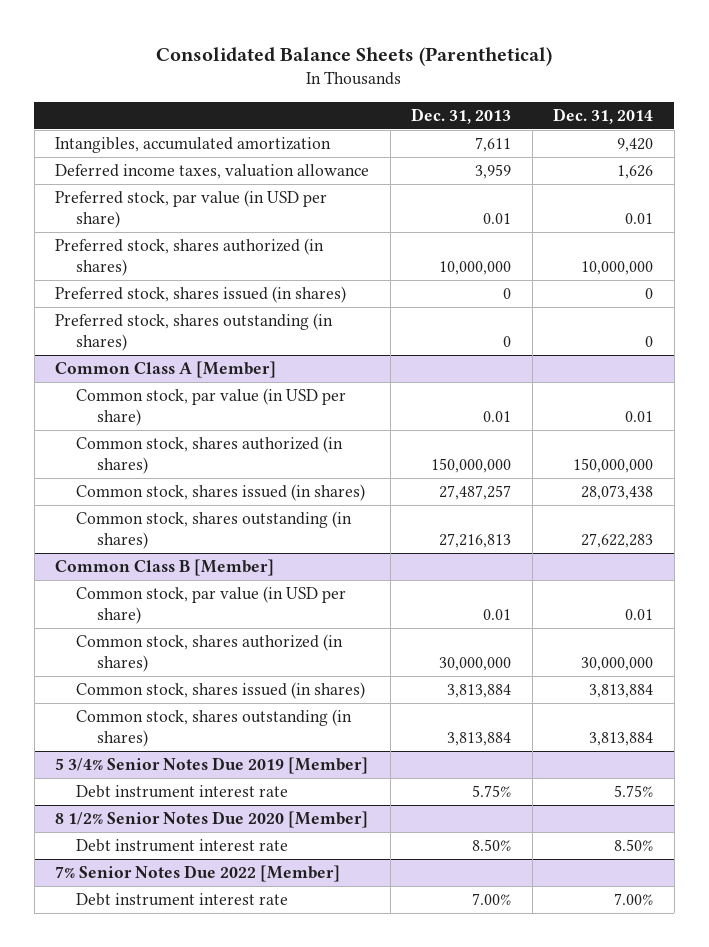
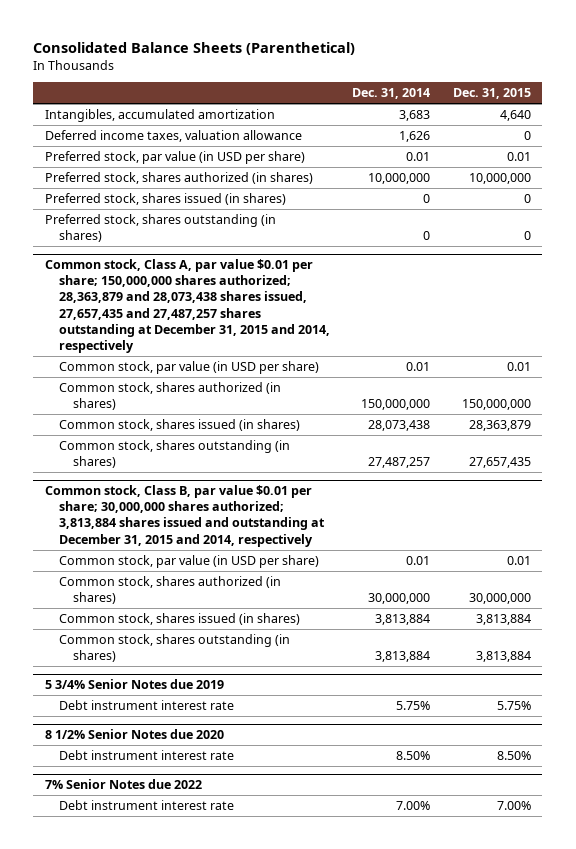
[411,107,512,124] Dec. 31, 2013 -> none
none -> [453,88,532,100] Dec. 31, 2015
[617,138,654,153] 9,420 -> [399,110,431,122] 3,683
[55,361,277,379] Common Class A [Member] -> [44,259,330,353] Common stock, Class A, par value $0.01 per share; 150,000,000 shares authorized; 28,363,879 and 28,073,438 shares issued, 27,657,435 and 27,487,257 shares outstanding at December 31, 2015 and 2014, respectively
[581,532,654,548] 27,622,283 -> [368,457,431,469] 27,487,257
[55,559,275,577] Common Class B [Member] -> [44,485,325,547] Common stock, Class B, par value $0.01 per share; 30,000,000 shares authorized; 3,813,884 shares issued and outstanding at December 31, 2015 and 2014, respectively
[55,757,369,775] 5 3/4% Senior Notes Due 2019 [Member] -> [44,679,224,690] 5 3/4% Senior Notes due 2019
[55,811,369,829] 8 1/2% Senior Notes Due 2020 [Member] -> [44,729,224,740] 8 1/2% Senior Notes due 2020
[55,865,341,883] 7% Senior Notes Due 2022 [Member] -> [44,779,202,790] 7% Senior Notes due 2022

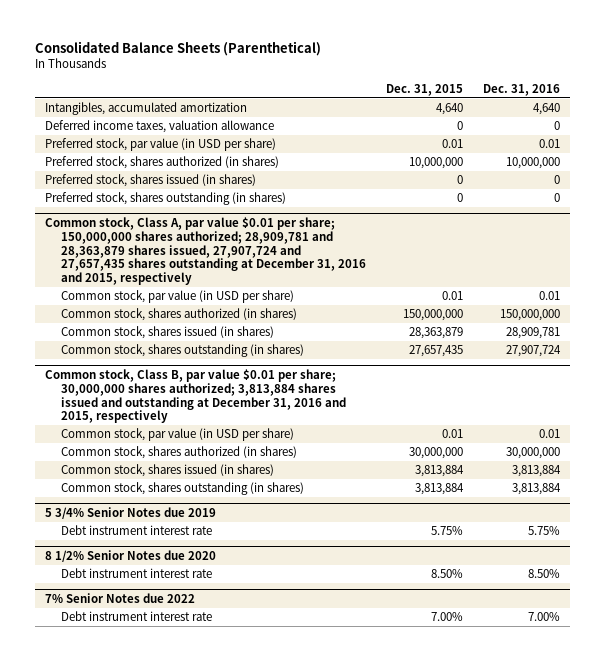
[352,88,431,100] Dec. 31, 2014 -> none
none -> [483,83,561,96] Dec. 31, 2016
[44,259,330,353] Common stock, Class A, par value $0.01 per share; 150,000,000 shares authorized; 28,363,879 and 28,073,438 shares issued, 27,657,435 and 27,487,257 shares outstanding at December 31, 2015 and 2014, respectively -> [45,217,367,286] Common stock, Class A, par value $0.01 per share; 150,000,000 shares authorized; 28,909,781 and 28,363,879 shares issued, 27,907,724 and 27,657,435 shares outstanding at December 31, 2016 and 2015, respectively
[44,485,325,547] Common stock, Class B, par value $0.01 per share; 30,000,000 shares authorized; 3,813,884 shares issued and outstanding at December 31, 2015 and 2014, respectively -> [45,369,347,424] Common stock, Class B, par value $0.01 per share; 30,000,000 shares authorized; 3,813,884 shares issued and outstanding at December 31, 2016 and 2015, respectively

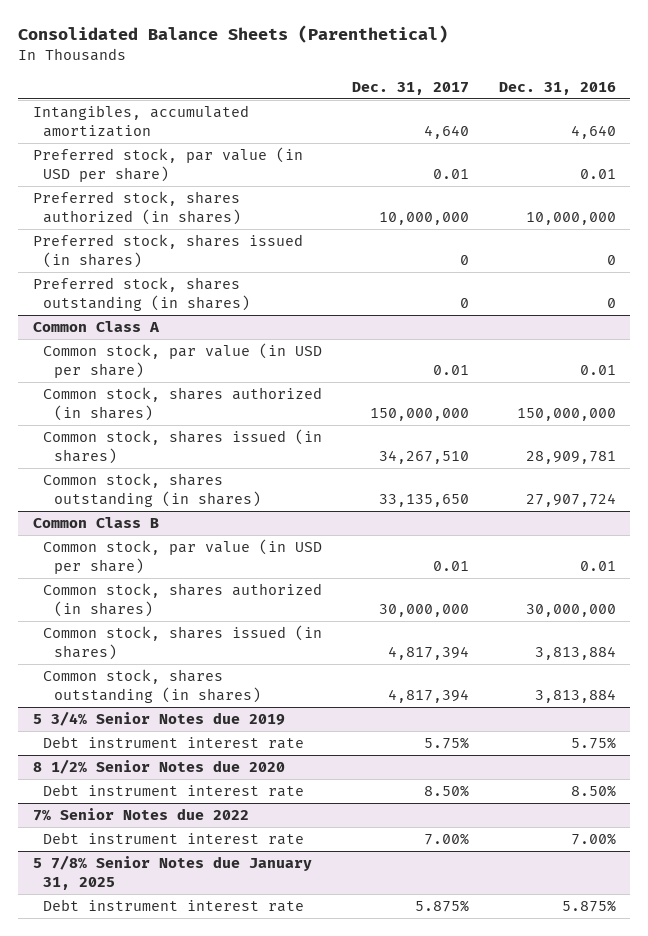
[386,83,464,96] Dec. 31, 2015 -> none
none -> [352,81,470,95] Dec. 31, 2017
[45,120,275,134] Deferred income taxes, valuation allowance -> none
[45,217,367,286] Common stock, Class A, par value $0.01 per share; 150,000,000 shares authorized; 28,909,781 and 28,363,879 shares issued, 27,907,724 and 27,657,435 shares outstanding at December 31, 2016 and 2015, respectively -> [32,321,160,333] Common Class A
[45,369,347,424] Common stock, Class B, par value $0.01 per share; 30,000,000 shares authorized; 3,813,884 shares issued and outstanding at December 31, 2016 and 2015, respectively -> [32,517,159,529] Common Class B
none -> [32,855,312,890] 5 7/8% Senior Notes due January 31, 2025
none -> [43,899,305,913] Debt instrument interest rate

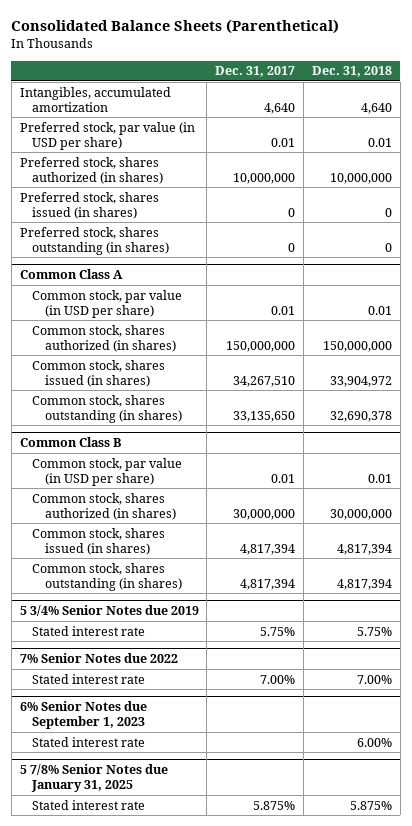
[498,81,616,95] Dec. 31, 2016 -> none
none -> [312,66,393,78] Dec. 31, 2018
[32,759,285,775] 8 1/2% Senior Notes due 2020 -> none
[43,784,305,798] Debt instrument interest rate -> none
[43,736,305,750] Debt instrument interest rate -> [32,625,146,636] Stated interest rate
[43,832,305,846] Debt instrument interest rate -> [32,673,146,684] Stated interest rate
none -> [19,701,147,730] 6% Senior Notes due September 1, 2023
none -> [32,736,146,747] Stated interest rate
[43,899,305,913] Debt instrument interest rate -> [32,799,146,810] Stated interest rate

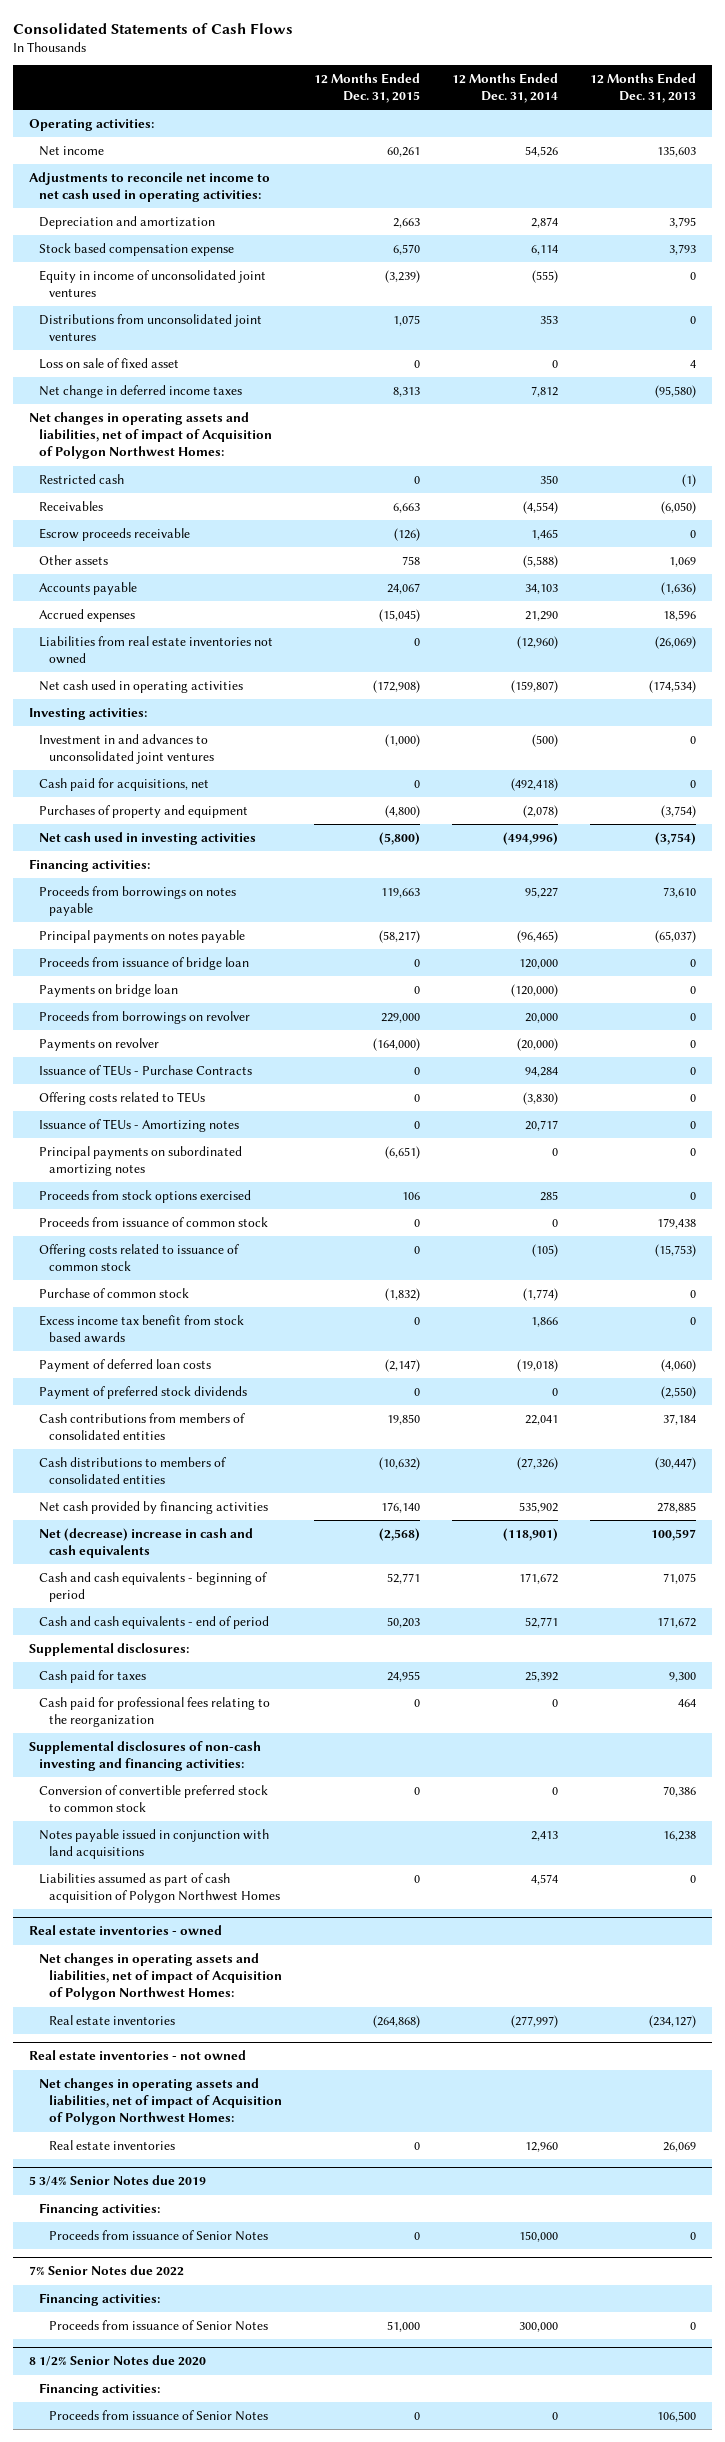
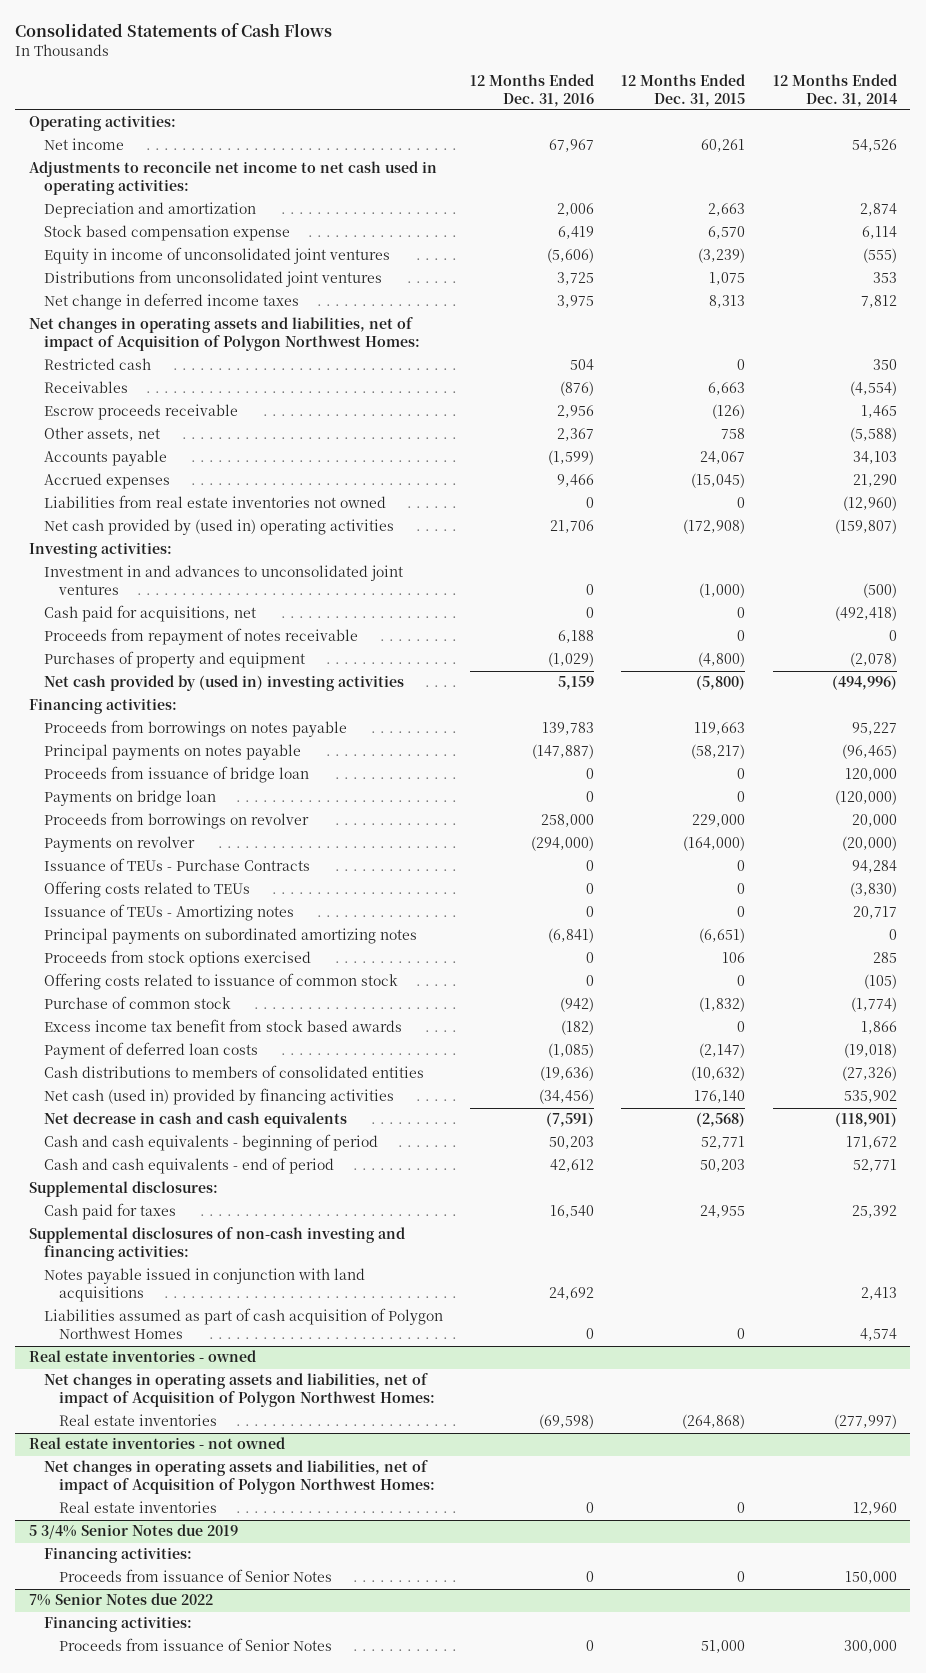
[589,72,696,104] 12 Months Ended Dec. 31, 2013 -> none
none -> [470,73,595,107] 12 Months Ended Dec. 31, 2016
[39,357,180,369] Loss on sale of fixed asset -> none
[39,554,109,565] Other assets -> [43,427,160,442] Other assets, net
[39,679,244,693] Net cash used in operating activities -> [43,519,394,536] Net cash provided by (used in) operating activities
none -> [43,628,358,646] Proceeds from repayment of notes receivable
[39,831,257,845] Net cash used in investing activities -> [43,675,404,692] Net cash provided by (used in) investing activities
[39,1216,269,1227] Proceeds from issuance of common stock -> none
[39,1385,248,1399] Payment of preferred stock dividends -> none
[39,1412,246,1441] Cash contributions from members of consolidated entities -> none
[39,1500,269,1514] Net cash provided by financing activities -> [43,1088,394,1106] Net cash (used in) provided by financing activities
[39,1527,254,1559] Net (decrease) increase in cash and cash equivalents -> [43,1112,347,1129] Net decrease in cash and cash equivalents
[39,1696,271,1728] Cash paid for professional fees relating to the reorganization -> none
[39,1784,269,1813] Conversion of convertible preferred stock to common stock -> none
[29,2355,207,2367] 8 1/2% Senior Notes due 2020 -> none
[39,2382,161,2396] Financing activities: -> none
[49,2409,269,2421] Proceeds from issuance of Senior Notes -> none

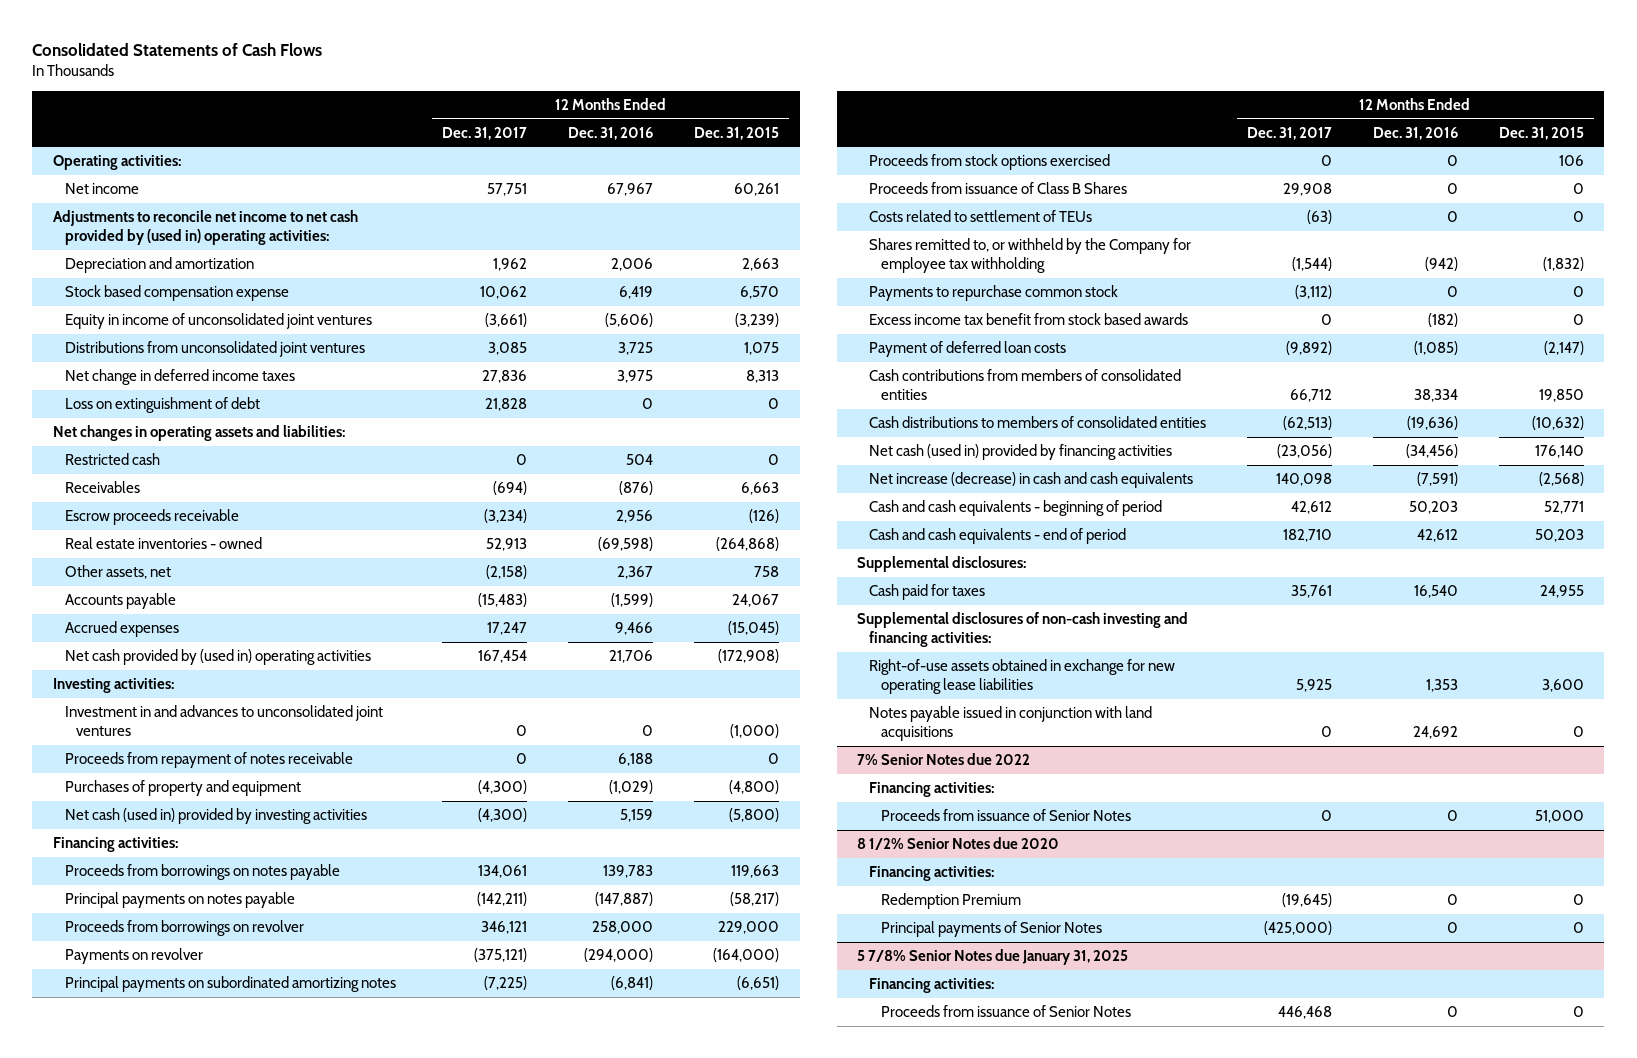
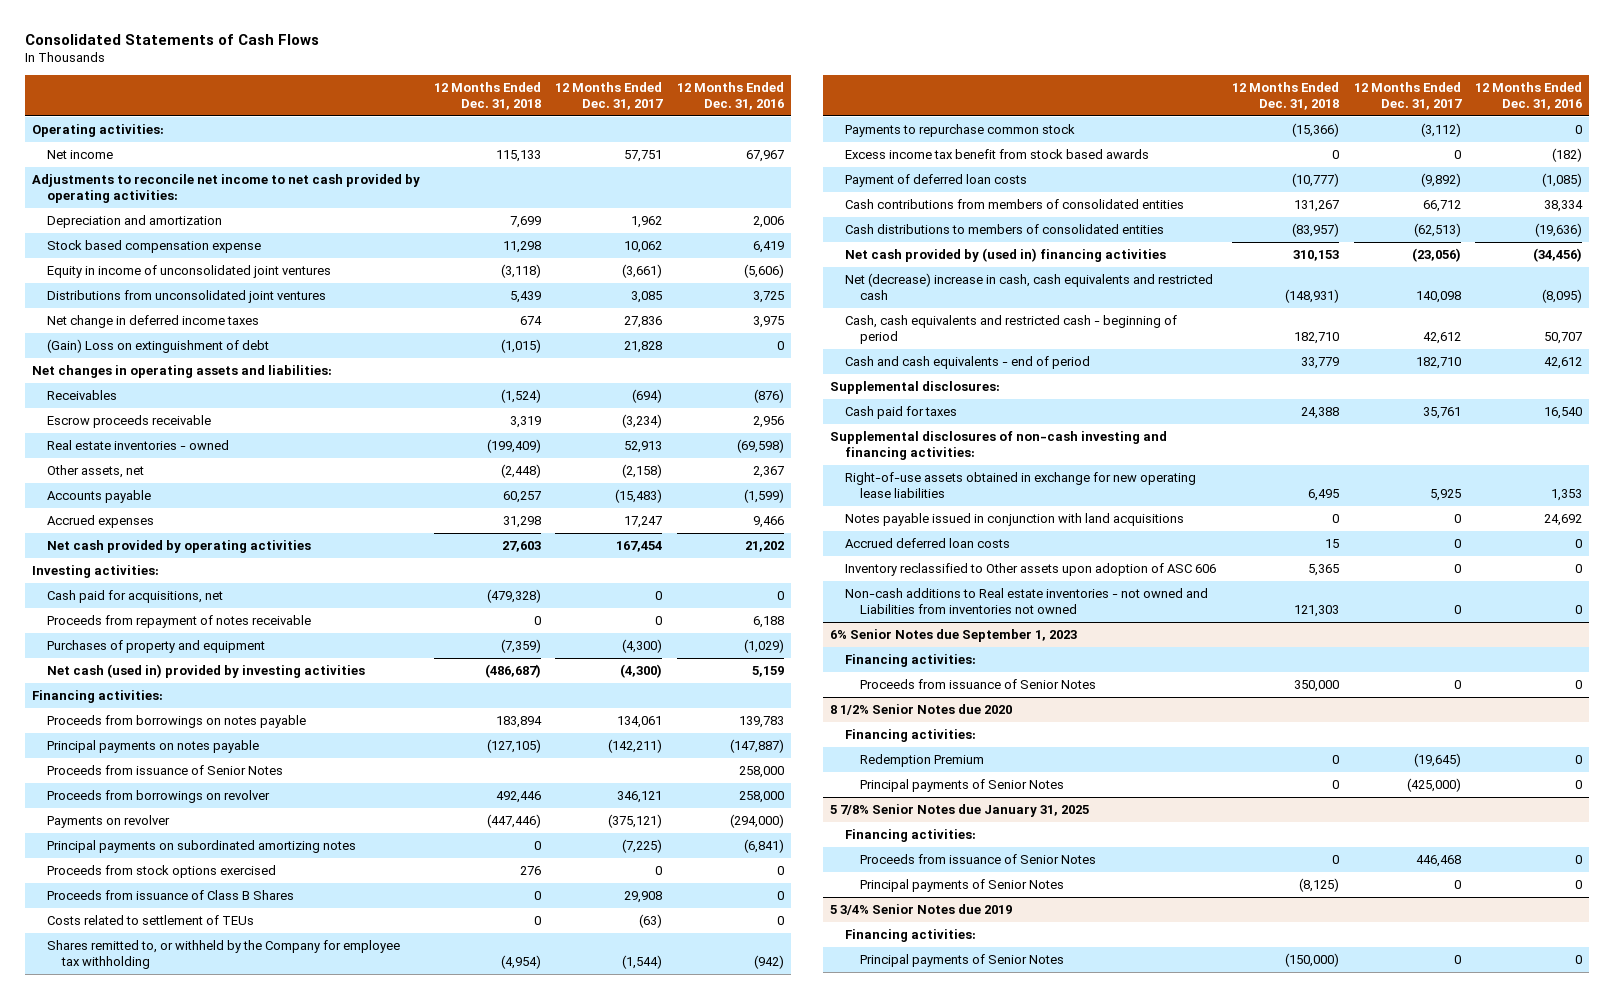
[694,126,780,140] Dec. 31, 2015 -> none
none -> [433,81,541,110] 12 Months Ended Dec. 31, 2018
[52,210,358,246] Adjustments to reconcile net income to net cash provided by (used in) operating activities: -> [31,174,420,203] Adjustments to reconcile net income to net cash provided by operating activities:
[64,397,260,414] Loss on extinguishment of debt -> [46,339,269,354] (Gain) Loss on extinguishment of debt
[64,453,160,466] Restricted cash -> none
[64,649,371,666] Net cash provided by (used in) operating activities -> [46,540,311,554] Net cash provided by operating activities
[609,650,654,664] 21,706 -> [744,541,784,553] 21,202
[64,705,383,737] Investment in and advances to unconsolidated joint ventures -> none
none -> [46,590,223,604] Cash paid for acquisitions, net
none -> [46,765,283,776] Proceeds from issuance of Senior Notes
[869,444,1173,461] Net cash (used in) provided by financing activities -> [845,248,1167,263] Net cash provided by (used in) financing activities
[869,472,1194,489] Net increase (decrease) in cash and cash equivalents -> [845,273,1214,300] Net (decrease) increase in cash, cash equivalents and restricted cash
[1416,472,1458,487] (7,591) -> [1541,288,1582,303] (8,095)
[869,500,1163,517] Cash and cash equivalents - beginning of period -> [845,315,1178,344] Cash, cash equivalents and restricted cash - beginning of period
[1408,501,1458,515] 50,203 -> [1543,331,1582,344] 50,707
[857,753,1031,766] 7% Senior Notes due 2022 -> none
none -> [845,538,1011,549] Accrued deferred loan costs
none -> [845,563,1217,577] Inventory reclassified to Other assets upon adoption of ASC 606
none -> [845,588,1209,614] Non-cash additions to Real estate inventories - not owned and Liabilities from inventories not owned
none -> [830,629,1078,643] 6% Senior Notes due September 1, 2023
none -> [860,879,1065,893] Principal payments of Senior Notes
none -> [830,904,1013,916] 5 3/4% Senior Notes due 2019
none -> [845,929,977,943] Financing activities:
none -> [860,954,1065,968] Principal payments of Senior Notes

